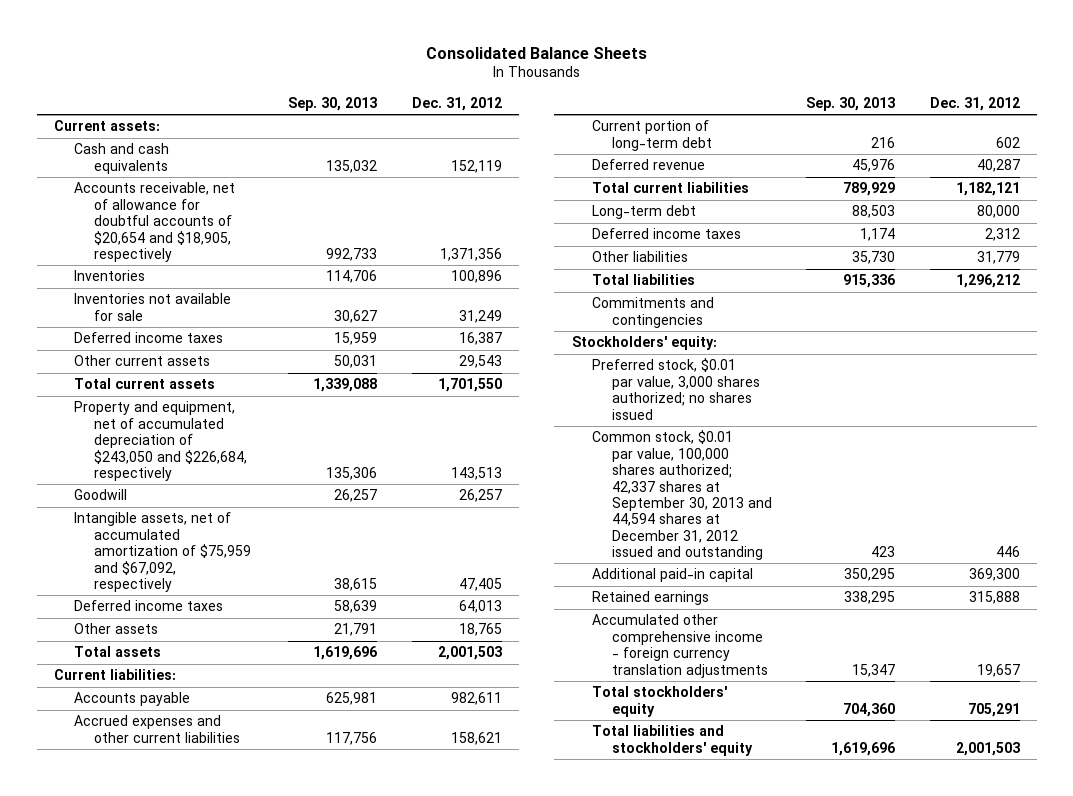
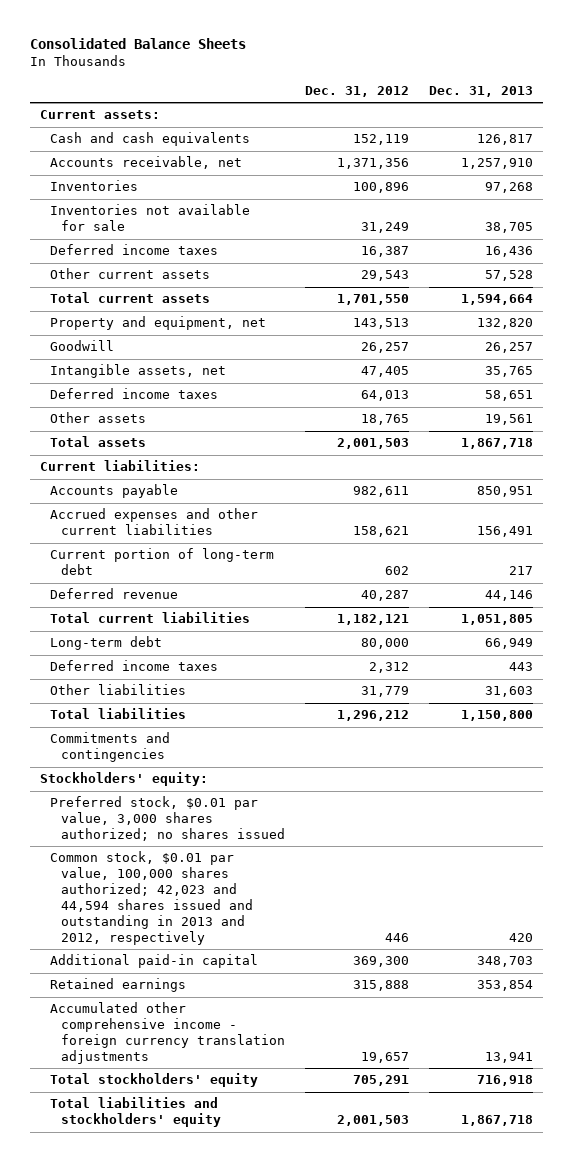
[288,96,378,111] Sep. 30, 2013 -> none
none -> [428,85,533,97] Dec. 31, 2013
[73,182,235,262] Accounts receivable, net of allowance for doubtful accounts of $20,654 and $18,905, respectively -> [50,156,243,170] Accounts receivable, net
[73,401,248,481] Property and equipment, net of accumulated depreciation of $243,050 and $226,684, respectively -> [50,316,267,331] Property and equipment, net
[73,512,252,592] Intangible assets, net of accumulated amortization of $75,959 and $67,092, respectively -> [50,364,227,379] Intangible assets, net
[591,430,772,561] Common stock, $0.01 par value, 100,000 shares authorized; 42,337 shares at September 30, 2013 and 44,594 shares at December 31, 2012 issued and outstanding -> [50,851,253,945] Common stock, $0.01 par value, 100,000 shares authorized; 42,023 and 44,594 shares issued and outstanding in 2013 and 2012, respectively

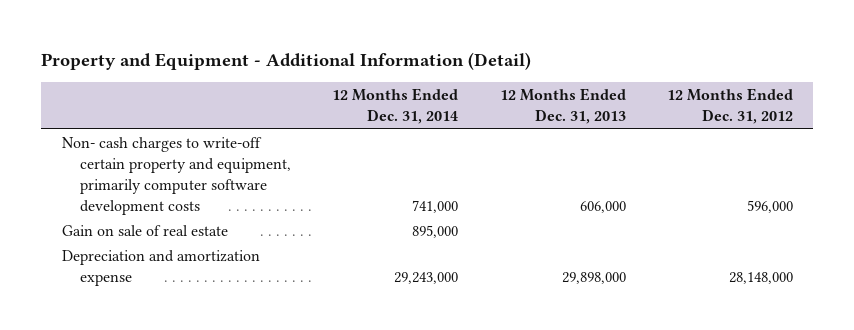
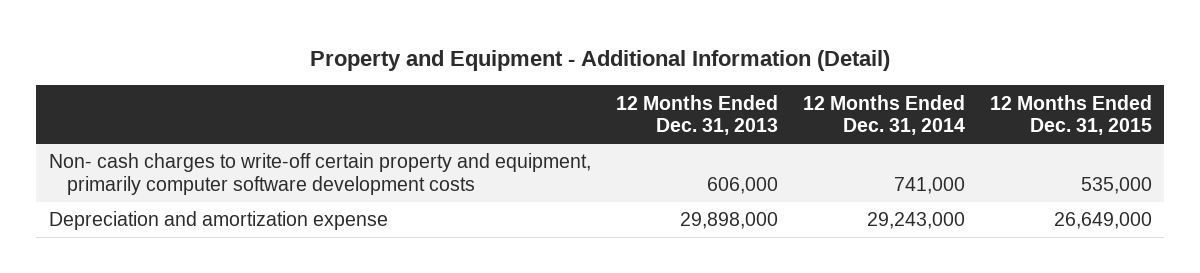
[666,88,793,125] 12 Months Ended Dec. 31, 2012 -> none
none -> [989,94,1152,136] 12 Months Ended Dec. 31, 2015
[61,225,228,237] Gain on sale of real estate -> none

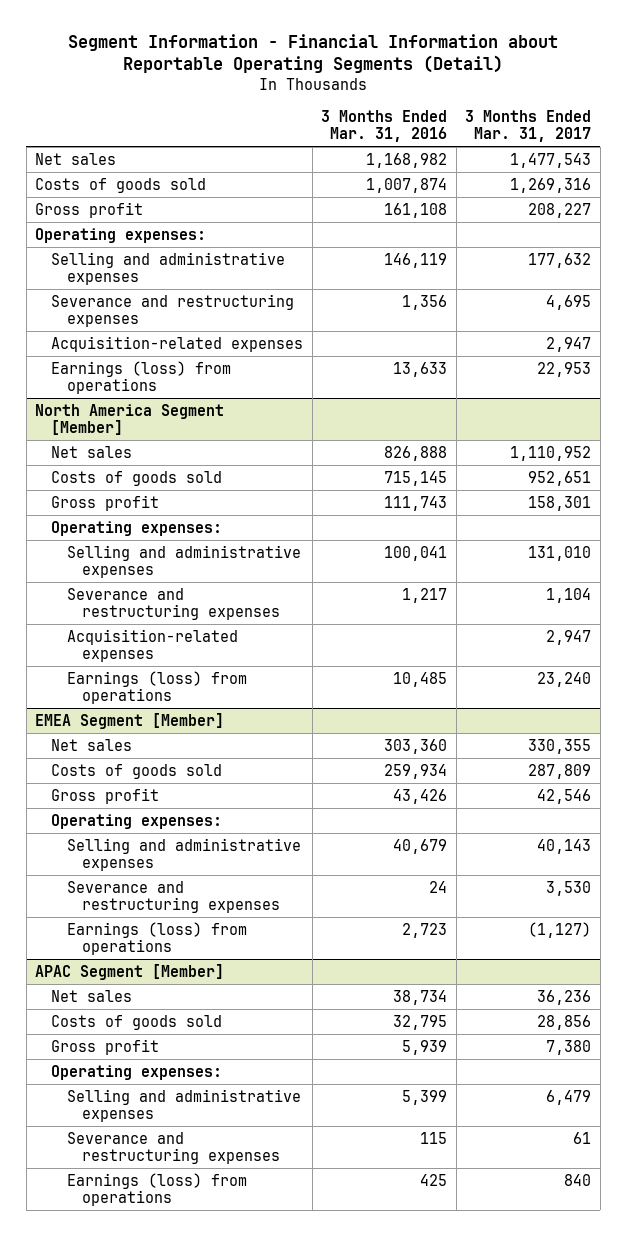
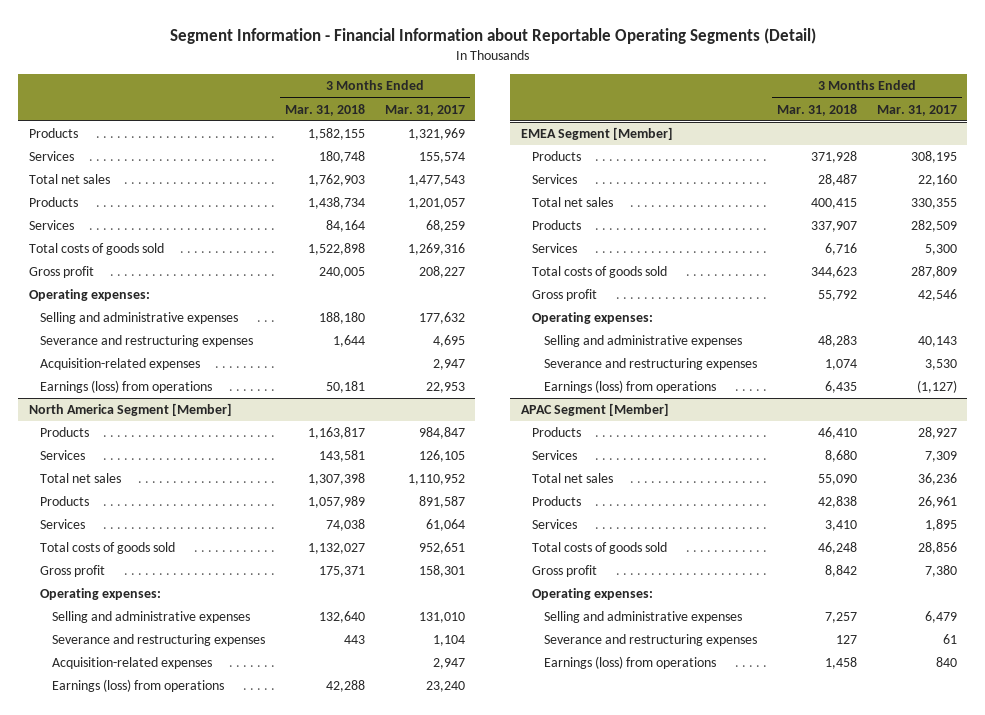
[321,109,448,143] 3 Months Ended Mar. 31, 2016 -> none
none -> [284,103,365,116] Mar. 31, 2018
none -> [28,128,78,139] Products
none -> [28,151,74,162] Services
[35,152,117,165] Net sales -> [28,174,110,185] Total net sales
none -> [28,197,78,208] Products
none -> [28,220,74,231] Services
[35,177,207,193] Costs of goods sold -> [28,243,164,256] Total costs of goods sold
none -> [40,427,90,438] Products
none -> [40,450,86,461] Services
[50,445,132,458] Net sales -> [40,473,122,484] Total net sales
none -> [40,496,90,507] Products
none -> [40,519,86,530] Services
[50,470,222,486] Costs of goods sold -> [40,542,176,555] Total costs of goods sold
none -> [532,151,582,162] Products
none -> [532,174,578,185] Services
[50,738,132,751] Net sales -> [532,197,614,208] Total net sales
none -> [532,220,582,231] Products
none -> [532,243,578,254] Services
[50,763,222,779] Costs of goods sold -> [532,266,668,279] Total costs of goods sold
none -> [532,427,582,438] Products
none -> [532,450,578,461] Services
[50,989,132,1002] Net sales -> [532,473,614,484] Total net sales
none -> [532,496,582,507] Products
none -> [532,519,578,530] Services
[50,1014,222,1030] Costs of goods sold -> [532,542,668,555] Total costs of goods sold

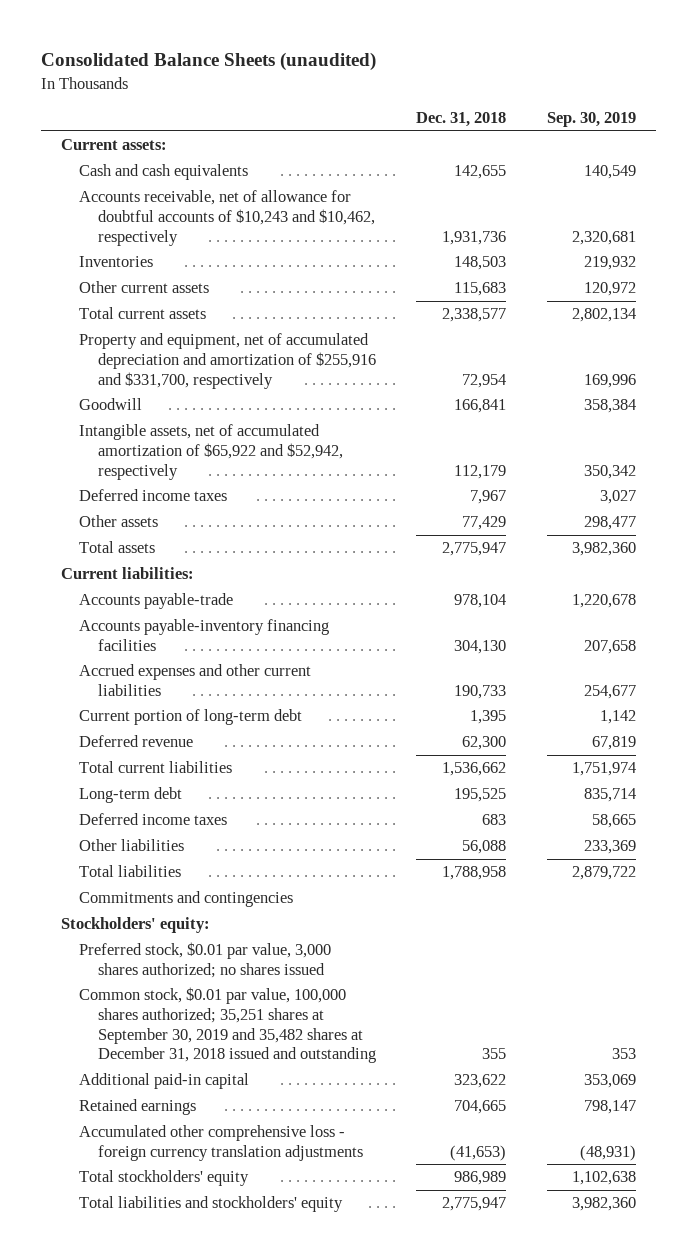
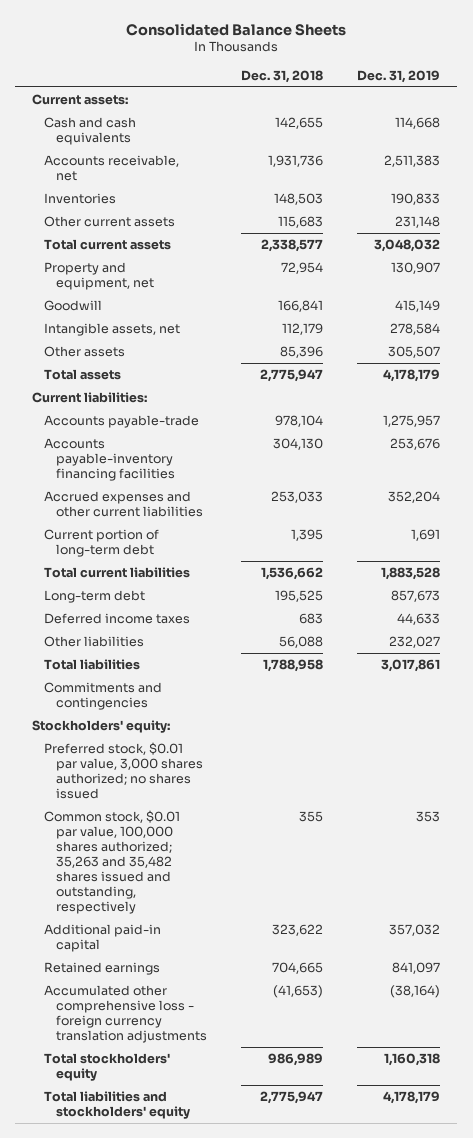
[40,52,376,72] Consolidated Balance Sheets (unaudited) -> [126,22,347,36] Consolidated Balance Sheets
[546,112,636,128] Sep. 30, 2019 -> none
none -> [357,69,441,83] Dec. 31, 2019
[79,190,375,246] Accounts receivable, net of allowance for doubtful accounts of $10,243 and $10,462, respectively -> [44,154,180,181] Accounts receivable, net
[79,333,376,389] Property and equipment, net of accumulated depreciation and amortization of $255,916 and $331,700, respectively -> [44,261,154,290] Property and equipment, net
[79,489,228,502] Deferred income taxes -> none
[79,424,343,480] Intangible assets, net of accumulated amortization of $65,922 and $52,942, respectively -> [44,322,181,336] Intangible assets, net
[462,516,507,531] 77,429 -> [279,345,323,358] 85,396
[454,684,507,699] 190,733 -> [270,490,323,503] 253,033
[79,735,194,748] Deferred revenue -> none
[79,987,376,1064] Common stock, $0.01 par value, 100,000 shares authorized; 35,251 shares at September 30, 2019 and 35,482 shares at December 31, 2018 issued and outstanding -> [44,809,181,915] Common stock, $0.01 par value, 100,000 shares authorized; 35,263 and 35,482 shares issued and outstanding, respectively

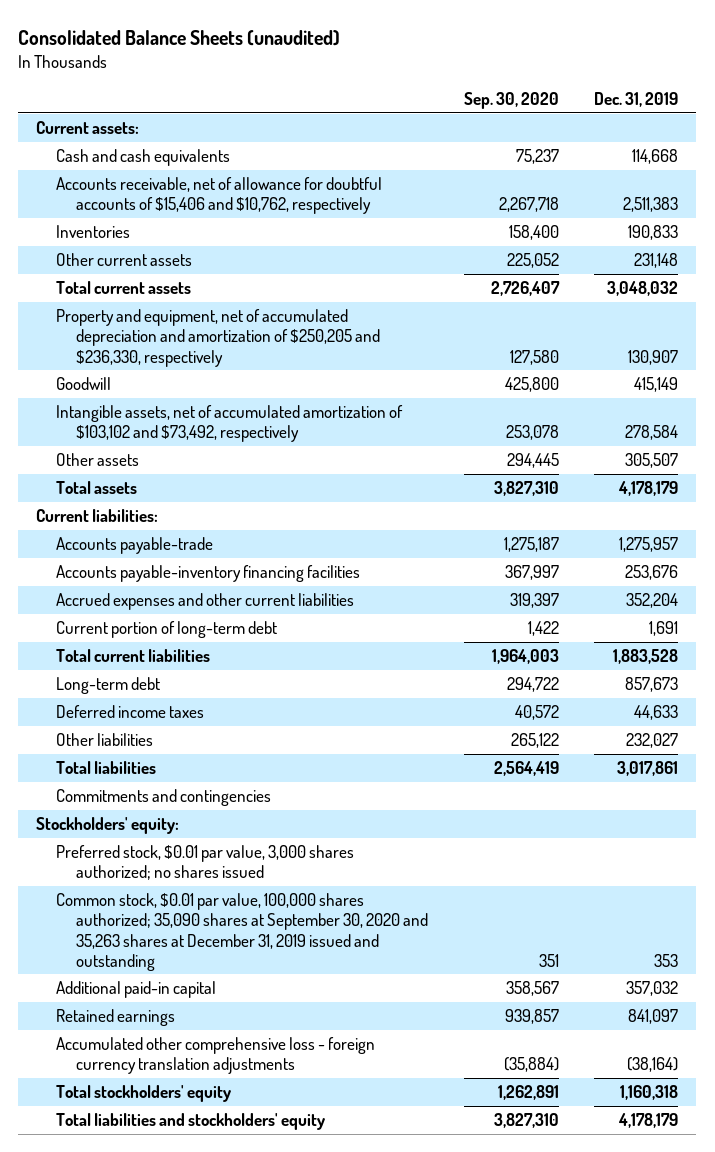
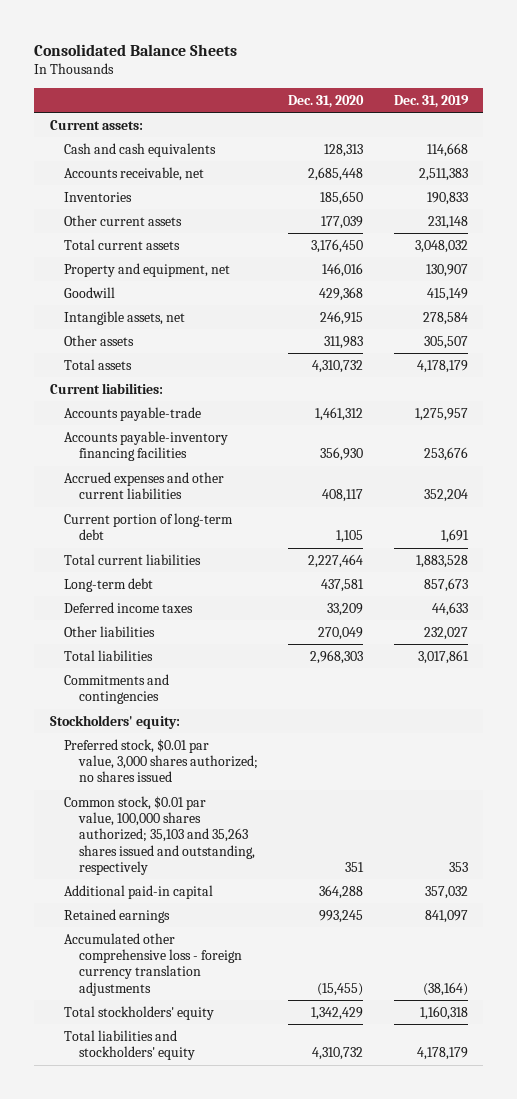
[18,29,341,46] Consolidated Balance Sheets (unaudited) -> [34,43,238,56] Consolidated Balance Sheets
[463,92,559,110] Sep. 30, 2020 -> none
none -> [288,94,365,108] Dec. 31, 2020
[56,177,383,215] Accounts receivable, net of allowance for doubtful accounts of $15,406 and $10,762, respectively -> [64,166,205,181] Accounts receivable, net
[56,309,380,367] Property and equipment, net of accumulated depreciation and amortization of $250,205 and $236,330, respectively -> [64,262,231,277] Property and equipment, net
[56,405,404,443] Intangible assets, net of accumulated amortization of $103,102 and $73,492, respectively -> [64,310,186,325] Intangible assets, net
[56,893,428,971] Common stock, $0.01 par value, 100,000 shares authorized; 35,090 shares at September 30, 2020 and 35,263 shares at December 31, 2019 issued and outstanding -> [64,795,255,875] Common stock, $0.01 par value, 100,000 shares authorized; 35,103 and 35,263 shares issued and outstanding, respectively

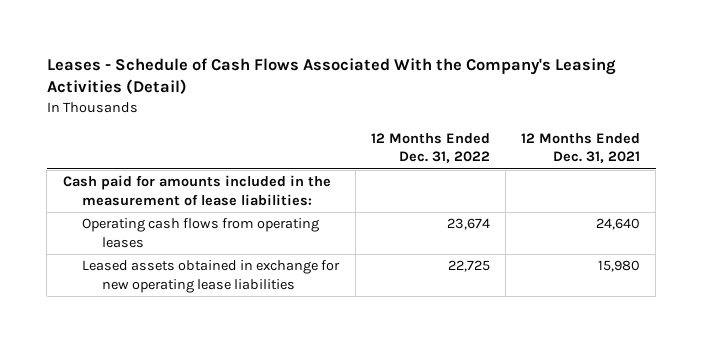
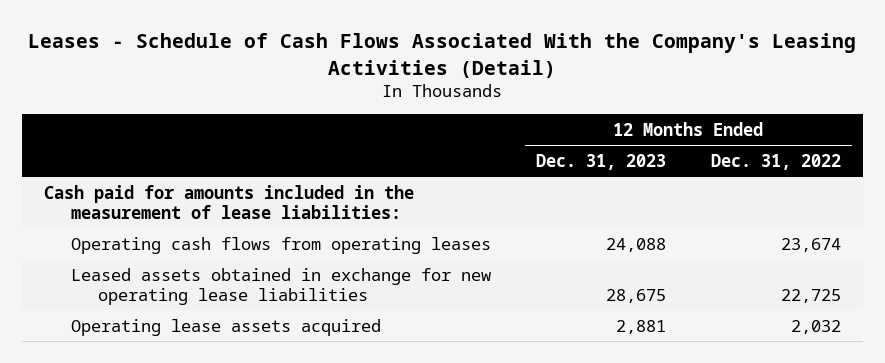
[521,132,641,164] 12 Months Ended Dec. 31, 2021 -> none
none -> [535,153,666,170] Dec. 31, 2023
none -> [71,318,382,336] Operating lease assets acquired

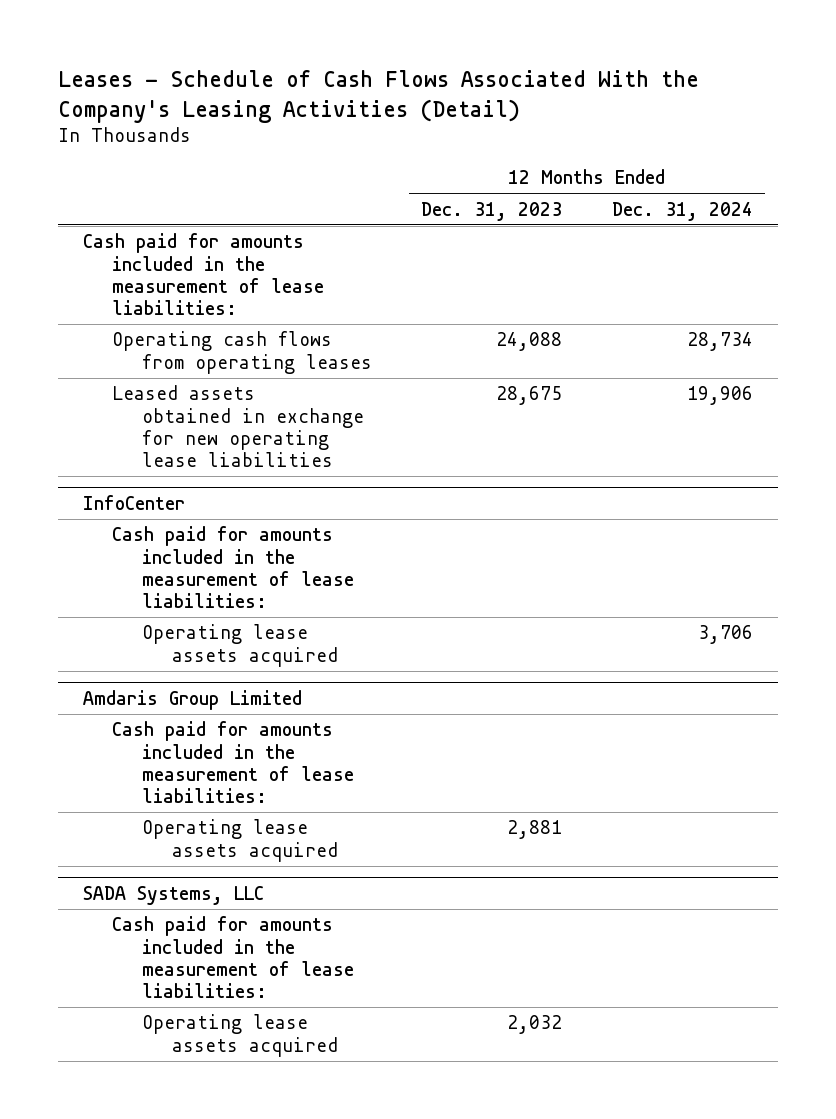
[710,153,841,170] Dec. 31, 2022 -> none
none -> [612,201,754,221] Dec. 31, 2024
none -> [82,494,185,510] InfoCenter
none -> [112,526,354,608] Cash paid for amounts included in the measurement of lease liabilities:
none -> [141,624,338,667] Operating lease assets acquired
none -> [82,689,302,710] Amdaris Group Limited
none -> [112,721,354,803] Cash paid for amounts included in the measurement of lease liabilities:
none -> [82,885,264,905] SADA Systems, LLC
none -> [112,916,354,998] Cash paid for amounts included in the measurement of lease liabilities:
none -> [141,1014,338,1057] Operating lease assets acquired

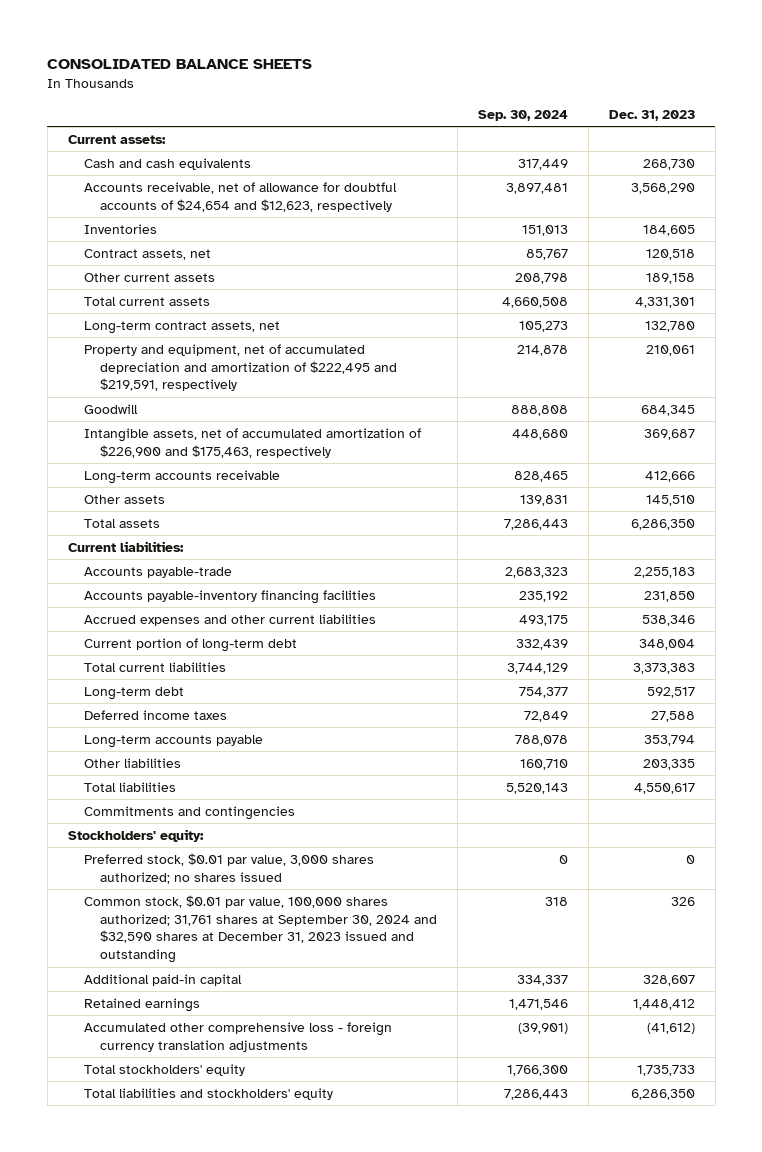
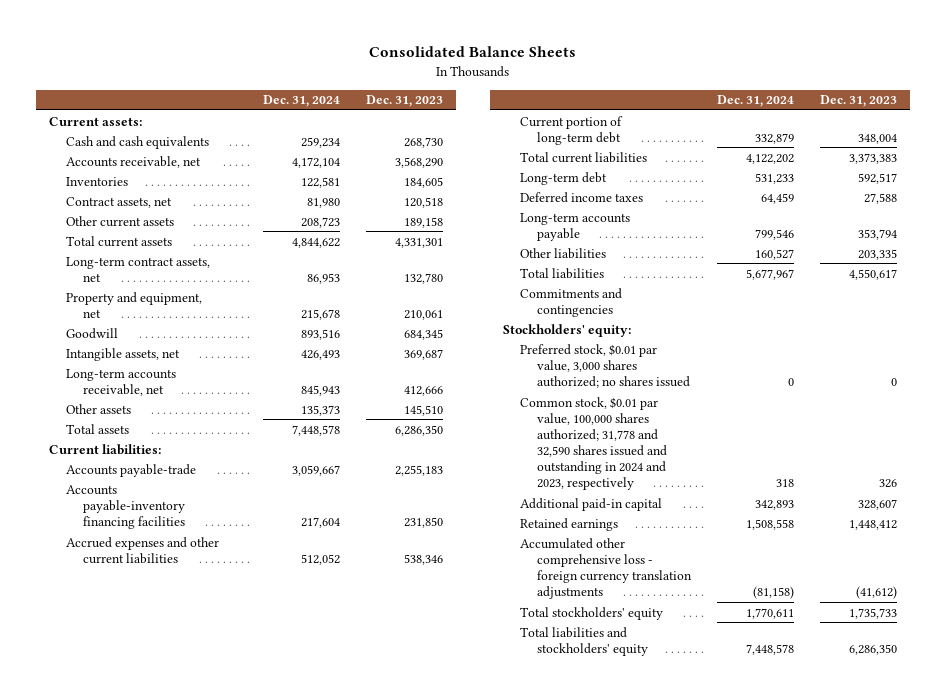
[47,58,313,69] CONSOLIDATED BALANCE SHEETS -> [369,46,577,58] Consolidated Balance Sheets
[477,109,568,121] Sep. 30, 2024 -> none
none -> [262,95,340,108] Dec. 31, 2024
[83,181,397,212] Accounts receivable, net of allowance for doubtful accounts of $24,654 and $12,623, respectively -> [66,155,202,168] Accounts receivable, net
[83,343,397,392] Property and equipment, net of accumulated depreciation and amortization of $222,495 and $219,591, respectively -> [66,291,203,318] Property and equipment, net
[83,427,421,458] Intangible assets, net of accumulated amortization of $226,900 and $175,463, respectively -> [66,347,181,361] Intangible assets, net
[83,469,280,484] Long-term accounts receivable -> [66,368,177,396] Long-term accounts receivable, net
[83,894,437,964] Common stock, $0.01 par value, 100,000 shares authorized; 31,761 shares at September 30, 2024 and $32,590 shares at December 31, 2023 issued and outstanding -> [520,396,668,491] Common stock, $0.01 par value, 100,000 shares authorized; 31,778 and 32,590 shares issued and outstanding in 2024 and 2023, respectively

